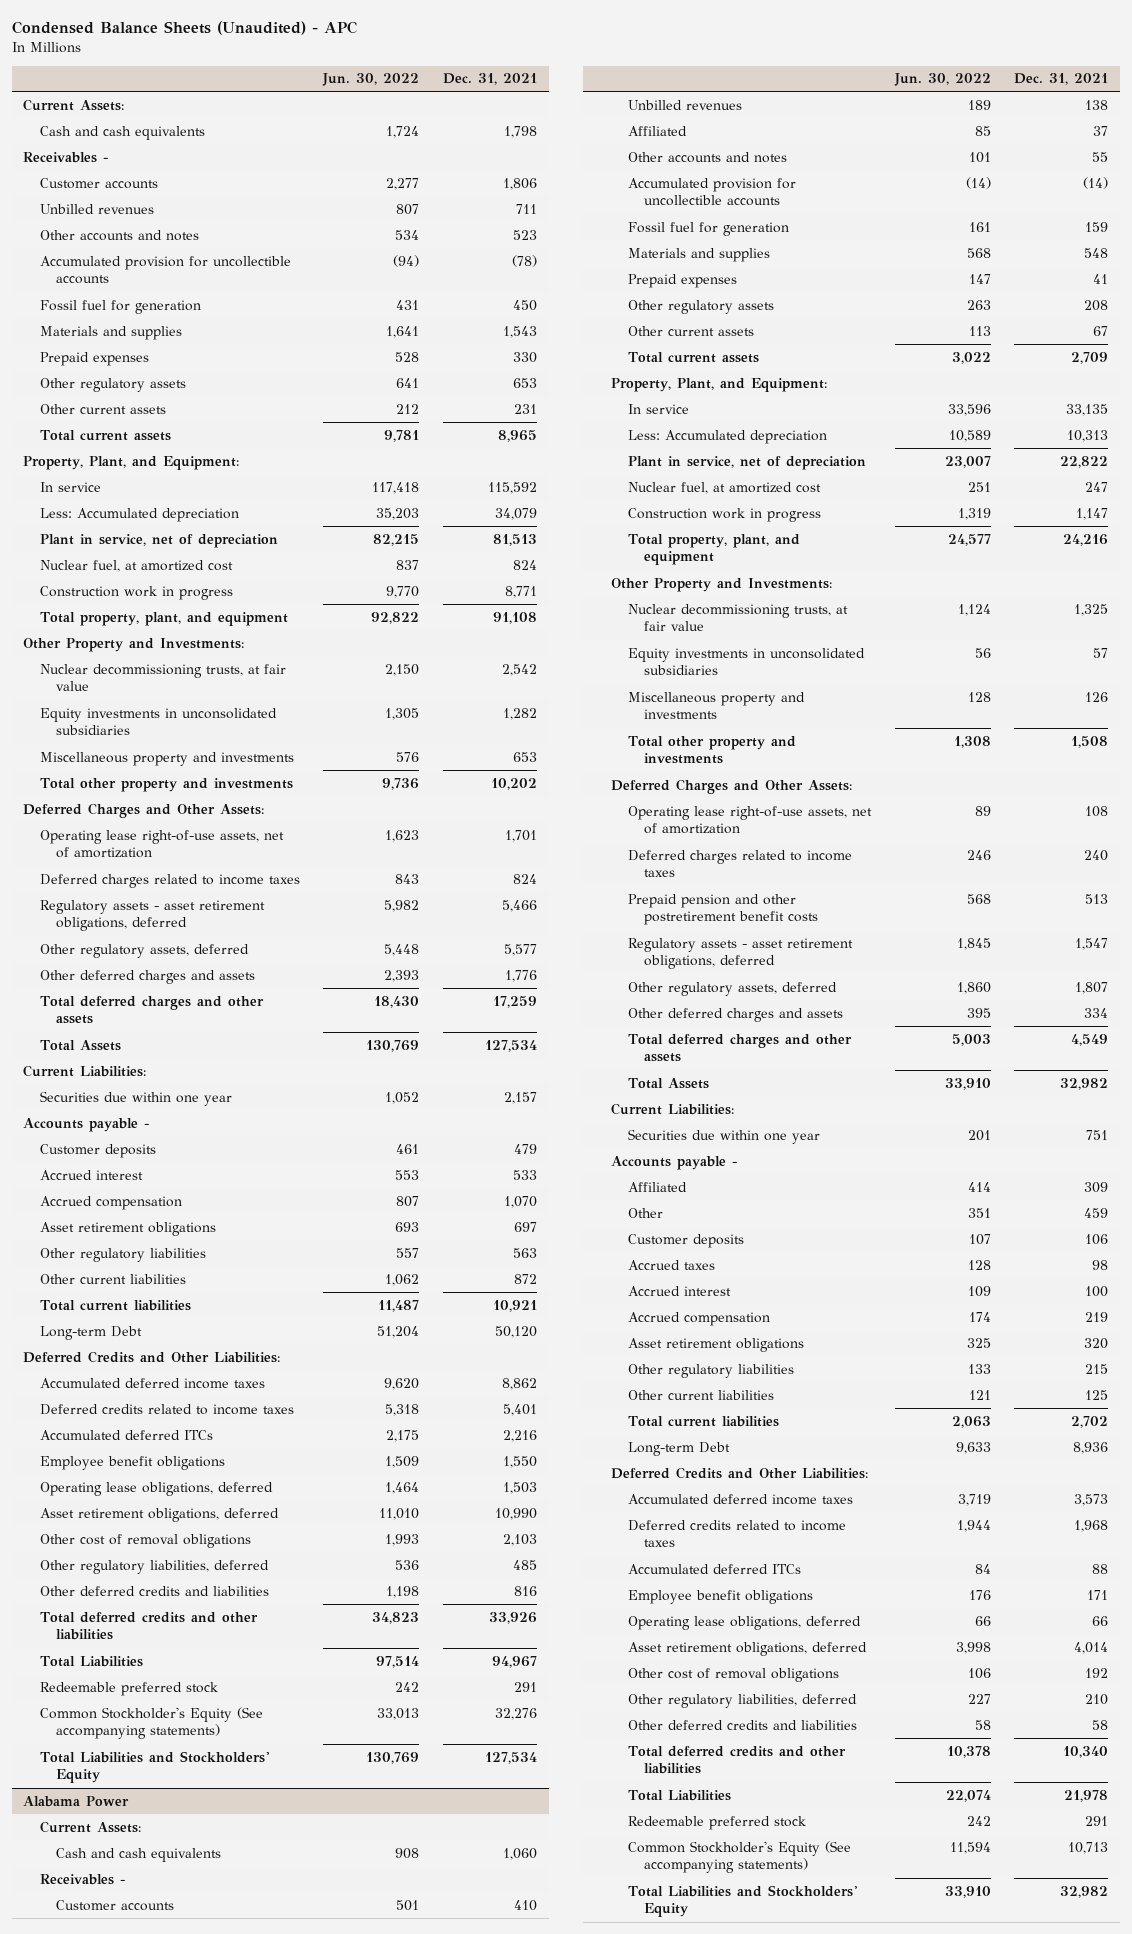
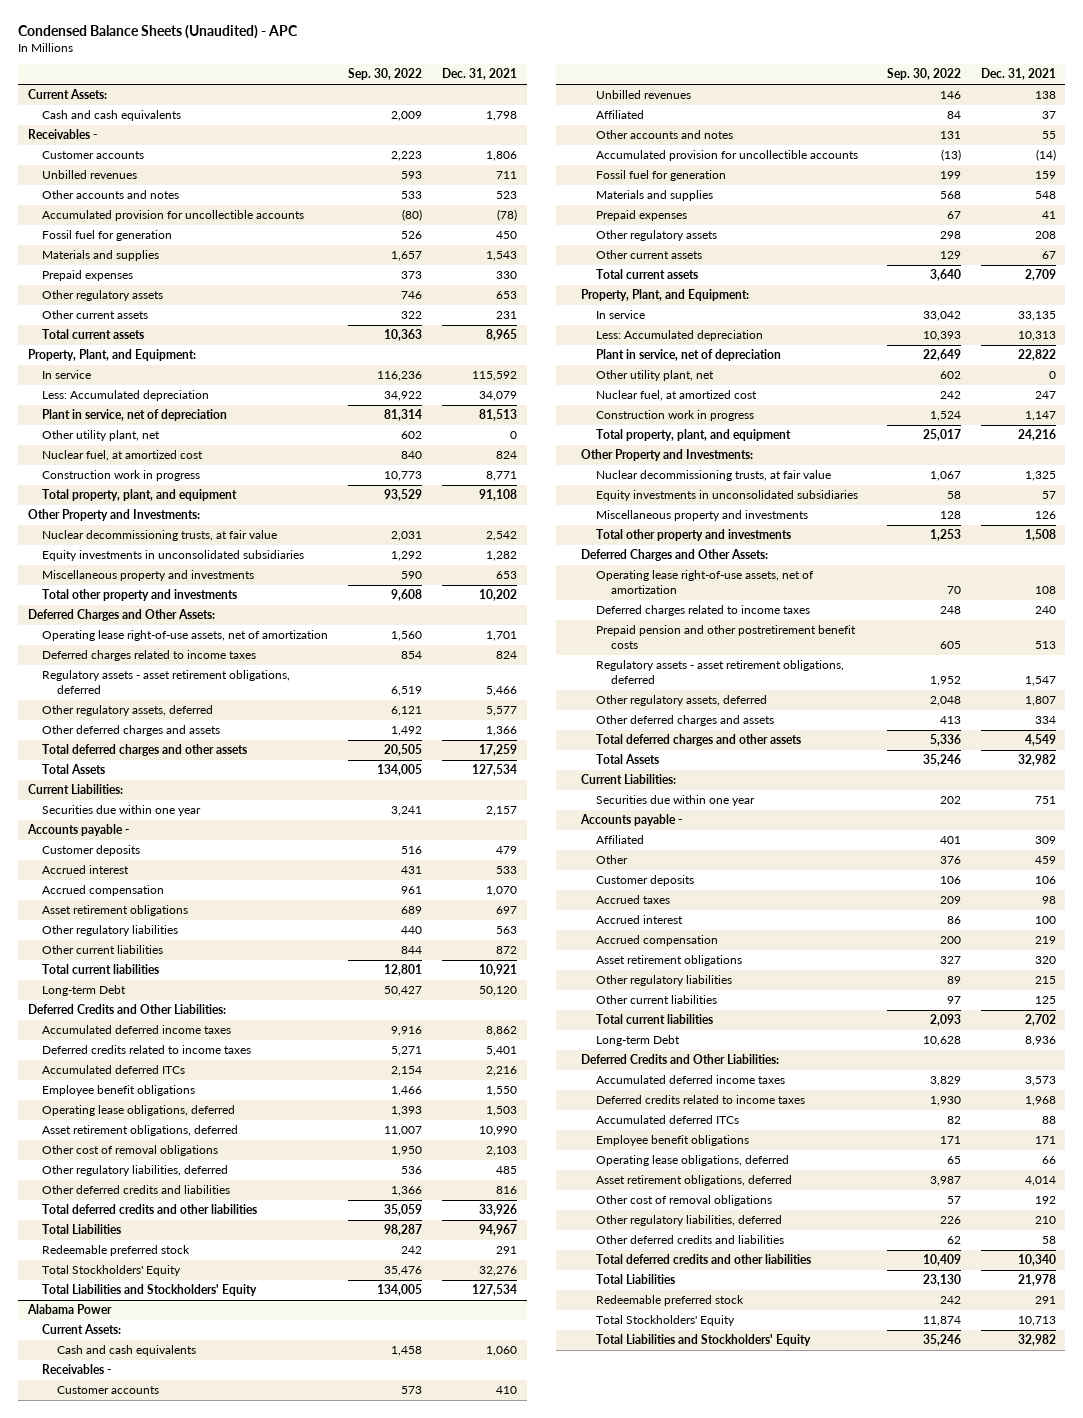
[322,73,420,87] Jun. 30, 2022 -> none
none -> [348,68,423,81] Sep. 30, 2022
none -> [42,430,161,442] Other utility plant, net
[504,969,537,982] 1,776 -> [485,726,517,737] 1,366
[39,1706,263,1740] Common Stockholder's Equity (See accompanying statements) -> [42,1265,182,1277] Total Stockholders' Equity
none -> [595,370,714,382] Other utility plant, net
[627,1840,851,1874] Common Stockholder's Equity (See accompanying statements) -> [595,1315,735,1327] Total Stockholders' Equity

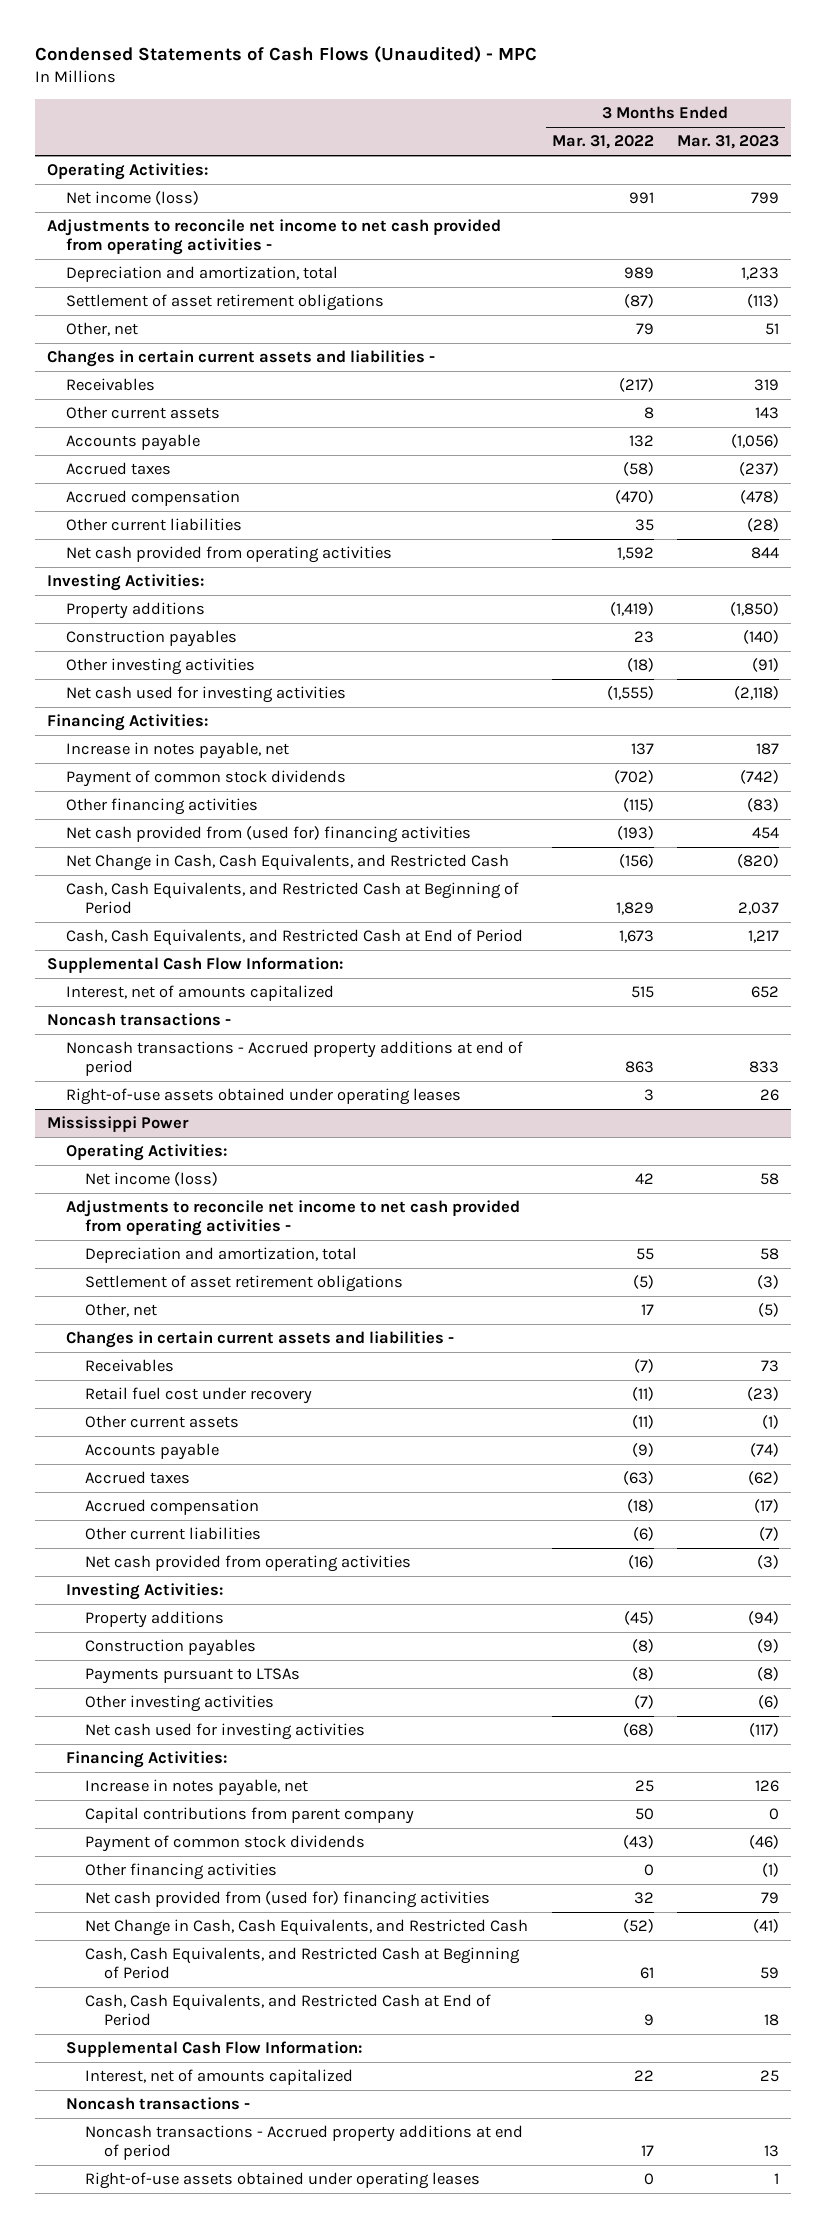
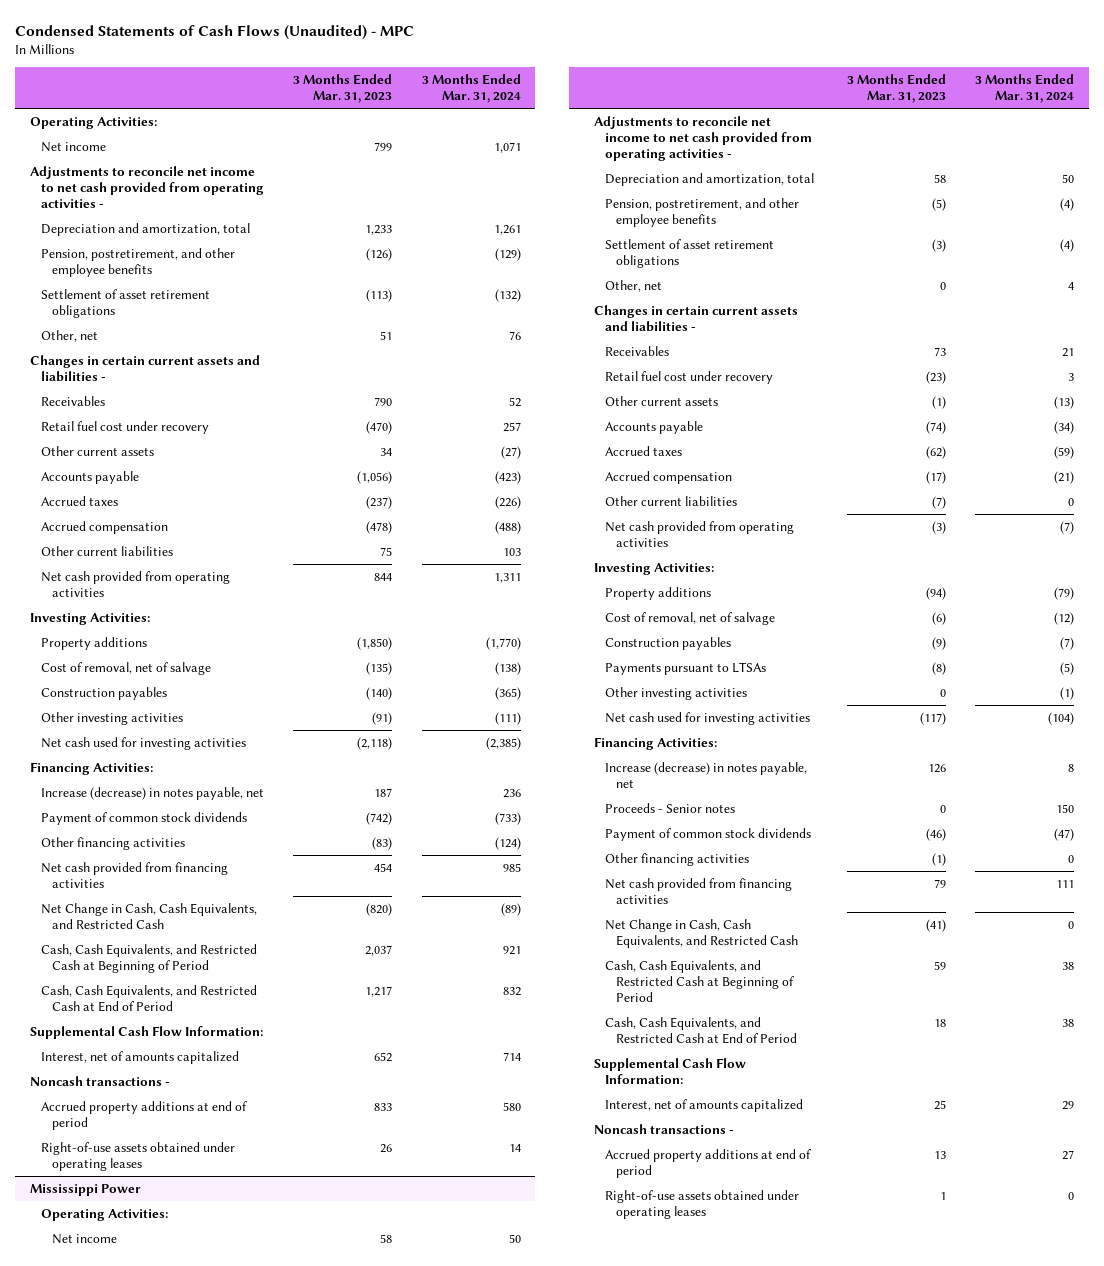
[551,135,654,150] Mar. 31, 2022 -> none
none -> [421,74,521,104] 3 Months Ended Mar. 31, 2024
[66,191,200,206] Net income (loss) -> [41,141,107,152] Net income
none -> [41,247,236,277] Pension, postretirement, and other employee benefits
[754,379,780,392] 319 -> [374,396,393,406] 790
none -> [41,420,210,434] Retail fuel cost under recovery
[755,407,780,420] 143 -> [380,447,393,456] 34
[747,518,780,533] (28) -> [380,546,393,556] 75
none -> [41,661,212,675] Cost of removal, net of salvage
[66,742,290,760] Increase in notes payable, net -> [41,786,265,800] Increase (decrease) in notes payable, net
[66,826,472,844] Net cash provided from (used for) financing activities -> [41,861,229,888] Net cash provided from financing activities
[66,1041,524,1077] Noncash transactions - Accrued property additions at end of period -> [41,1100,248,1130] Accrued property additions at end of period
[85,1172,219,1187] Net income (loss) -> [52,1233,118,1244] Net income
none -> [605,197,800,227] Pension, postretirement, and other employee benefits
[758,1303,780,1318] (5) -> [939,281,946,290] 0
none -> [605,611,776,625] Cost of removal, net of salvage
[758,1695,780,1710] (6) -> [939,688,946,697] 0
[85,1807,415,1825] Capital contributions from parent company -> none
[85,1779,309,1797] Increase in notes payable, net -> [605,761,808,788] Increase (decrease) in notes payable, net
none -> [605,802,736,813] Proceeds - Senior notes
[85,1891,491,1909] Net cash provided from (used for) financing activities -> [605,877,793,904] Net cash provided from financing activities
[85,2125,524,2161] Noncash transactions - Accrued property additions at end of period -> [605,1148,812,1178] Accrued property additions at end of period

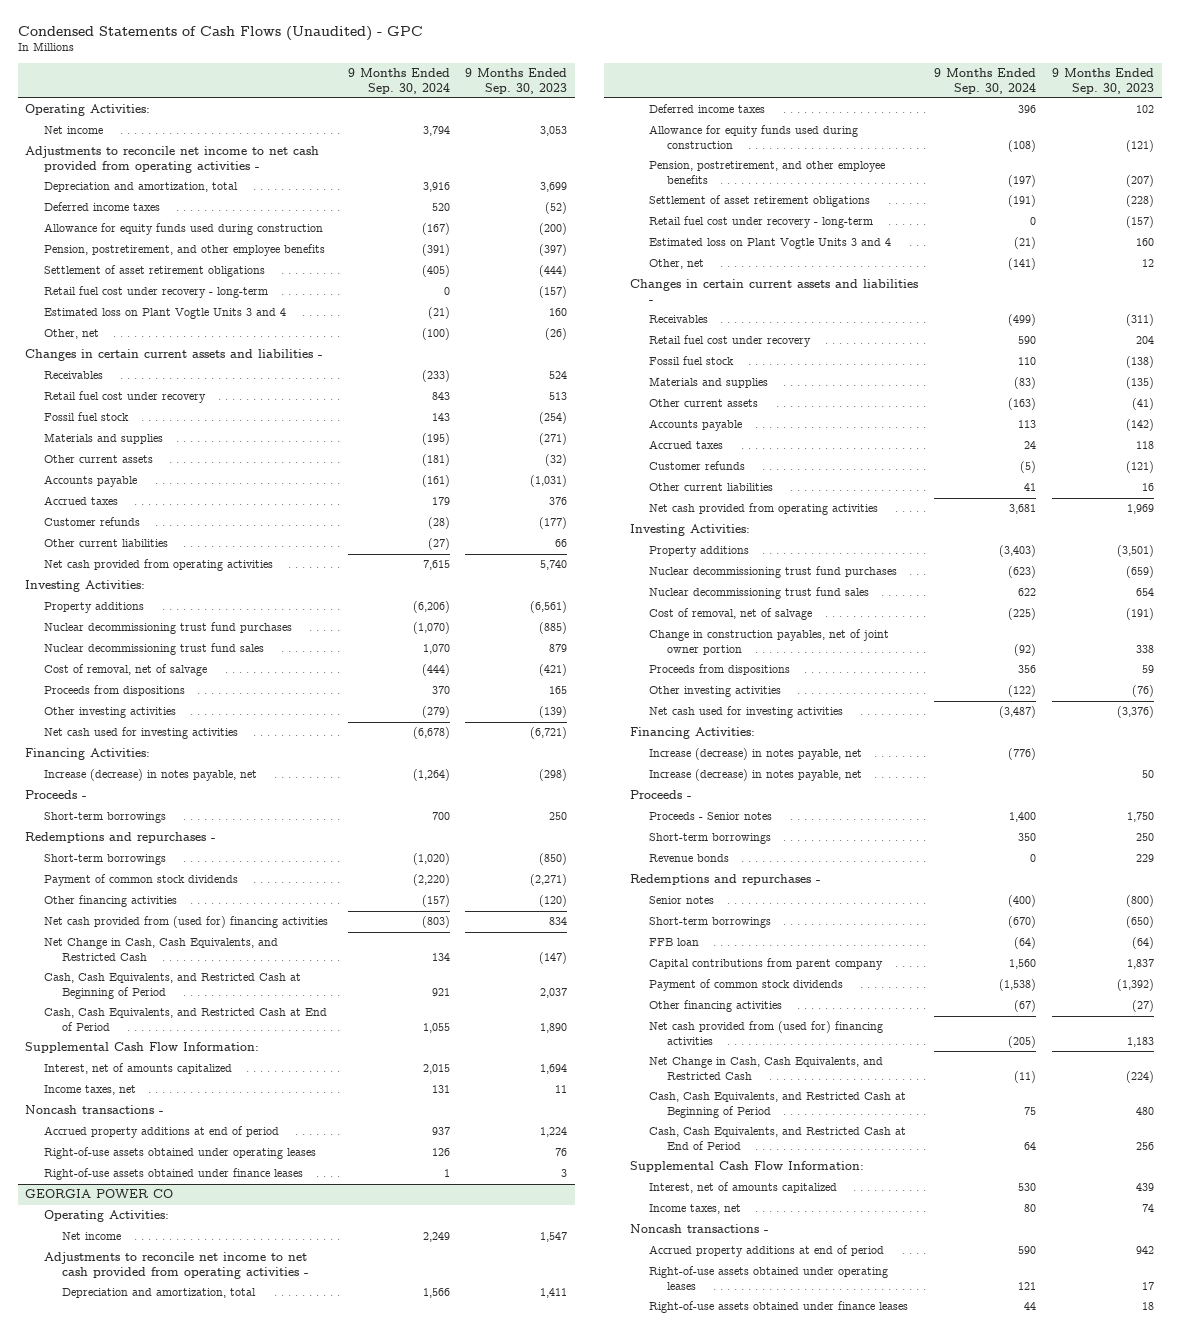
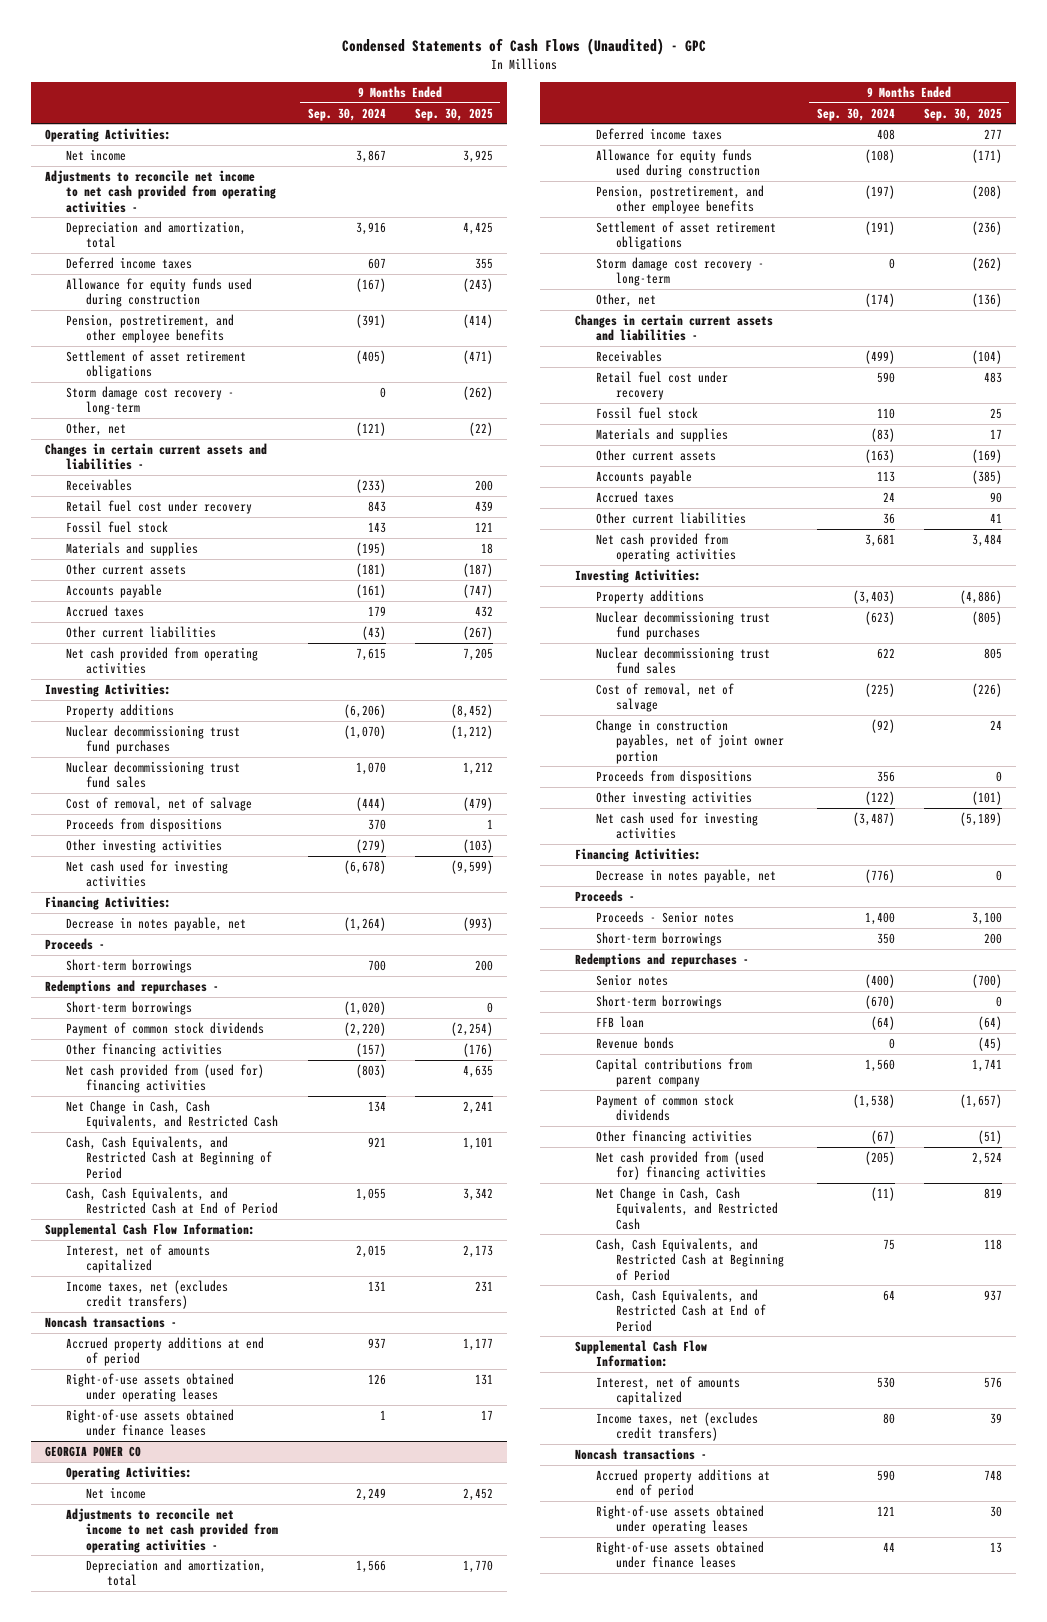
[465,68,568,94] 9 Months Ended Sep. 30, 2023 -> none
none -> [414,107,493,121] Sep. 30, 2025
[422,126,450,137] 3,794 -> [355,149,386,163] 3,867
[431,203,450,212] 520 -> [367,257,386,269] 607
[43,286,268,299] Retail fuel cost under recovery - long-term -> none
[43,308,286,320] Estimated loss on Plant Vogtle Units 3 and 4 -> none
none -> [65,385,234,416] Storm damage cost recovery - long-term
[421,328,450,341] (100) -> [355,421,386,436] (121)
[43,517,140,527] Customer refunds -> none
[427,538,450,551] (27) -> [361,625,386,640] (43)
[43,769,257,782] Increase (decrease) in notes payable, net -> [65,916,246,931] Decrease in notes payable, net
[43,1085,136,1096] Income taxes, net -> [65,1279,228,1310] Income taxes, net (excludes credit transfers)
[1018,105,1037,114] 396 -> [876,128,895,140] 408
[648,216,873,229] Retail fuel cost under recovery - long-term -> none
[648,238,891,250] Estimated loss on Plant Vogtle Units 3 and 4 -> none
none -> [595,256,764,287] Storm damage cost recovery - long-term
[1008,258,1037,271] (141) -> [864,292,895,307] (174)
[648,461,745,471] Customer refunds -> none
[1024,483,1037,492] 41 -> [882,512,895,524] 36
[648,769,862,782] Increase (decrease) in notes payable, net -> none
[648,748,862,761] Increase (decrease) in notes payable, net -> [595,868,776,883] Decrease in notes payable, net
[648,854,729,863] Revenue bonds -> [595,1036,674,1049] Revenue bonds
[648,1204,741,1215] Income taxes, net -> [595,1411,758,1442] Income taxes, net (excludes credit transfers)

